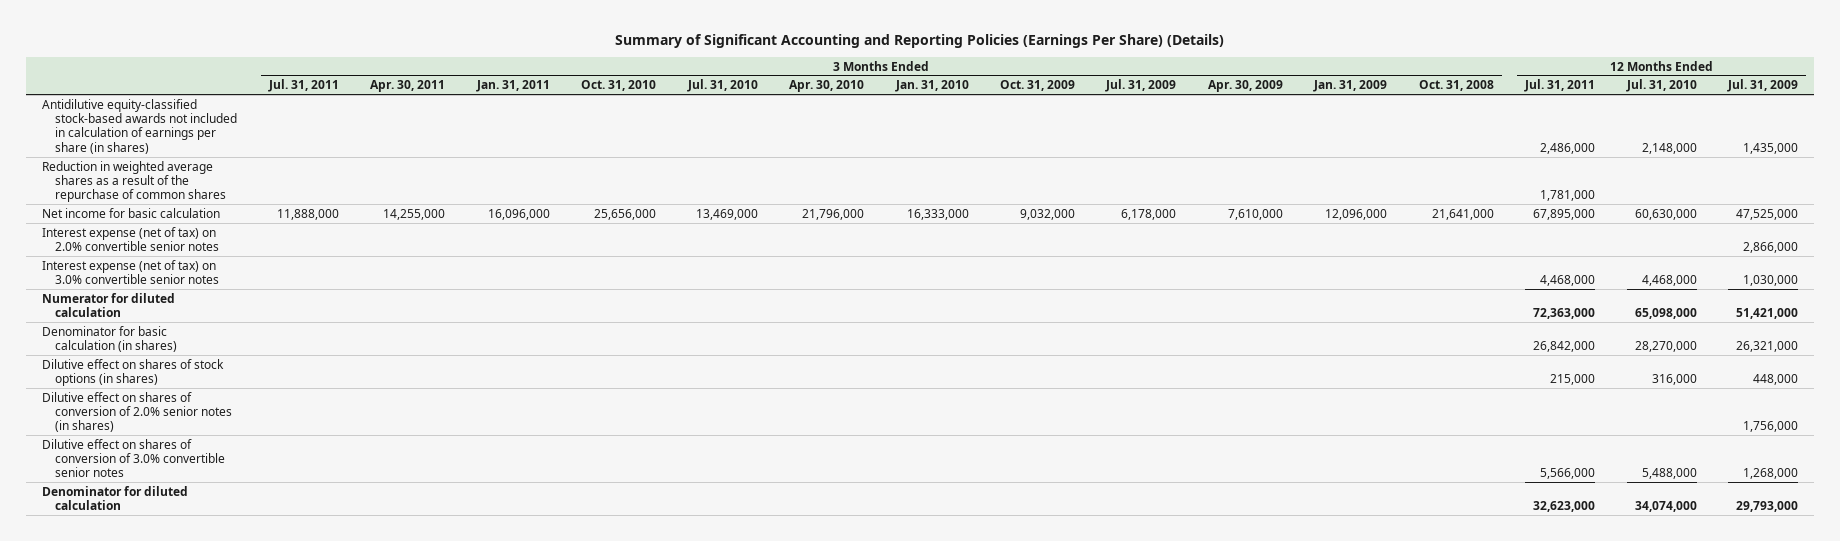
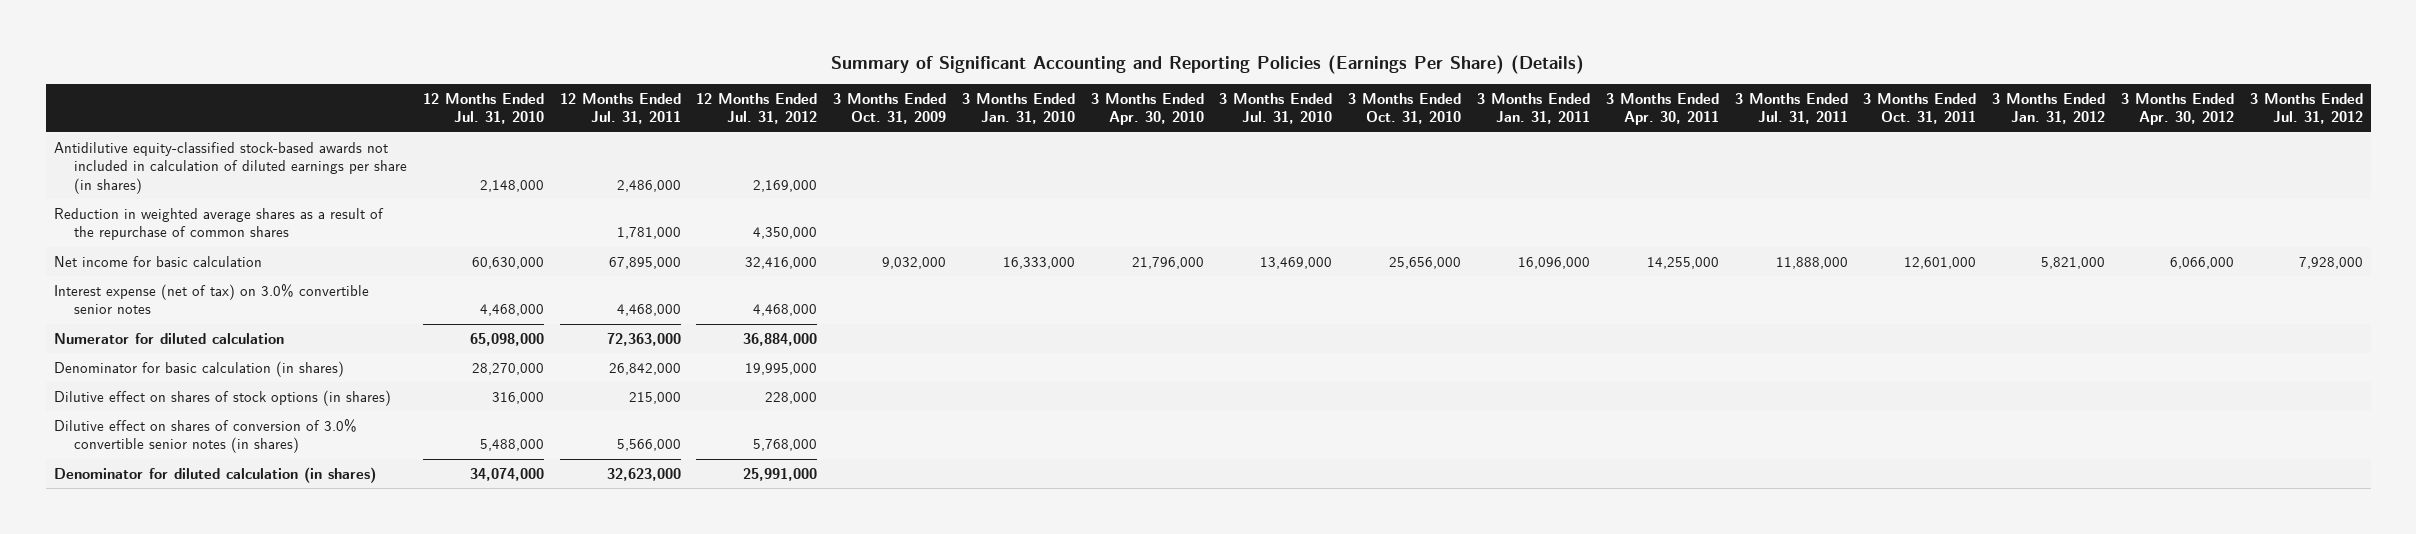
[1105,79,1177,93] Jul. 31, 2009 -> none
[1207,80,1283,93] Apr. 30, 2009 -> none
[1313,80,1388,93] Jan. 31, 2009 -> none
[1418,80,1494,92] Oct. 31, 2008 -> none
[1727,79,1799,93] Jul. 31, 2009 -> none
none -> [696,92,818,125] 12 Months Ended Jul. 31, 2012
none -> [1863,92,1977,125] 3 Months Ended Oct. 31, 2011
none -> [1992,92,2106,125] 3 Months Ended Jan. 31, 2012
none -> [2120,92,2234,126] 3 Months Ended Apr. 30, 2012
none -> [2249,92,2363,125] 3 Months Ended Jul. 31, 2012
[41,98,238,154] Antidilutive equity-classified stock-based awards not included in calculation of earnings per share (in shares) -> [53,141,408,195] Antidilutive equity-classified stock-based awards not included in calculation of diluted earnings per share (in shares)
[41,226,220,251] Interest expense (net of tax) on 2.0% convertible senior notes -> none
[41,391,233,433] Dilutive effect on shares of conversion of 2.0% senior notes (in shares) -> none
[41,438,226,478] Dilutive effect on shares of conversion of 3.0% convertible senior notes -> [53,418,357,454] Dilutive effect on shares of conversion of 3.0% convertible senior notes (in shares)
[41,485,188,510] Denominator for diluted calculation -> [53,466,376,483] Denominator for diluted calculation (in shares)

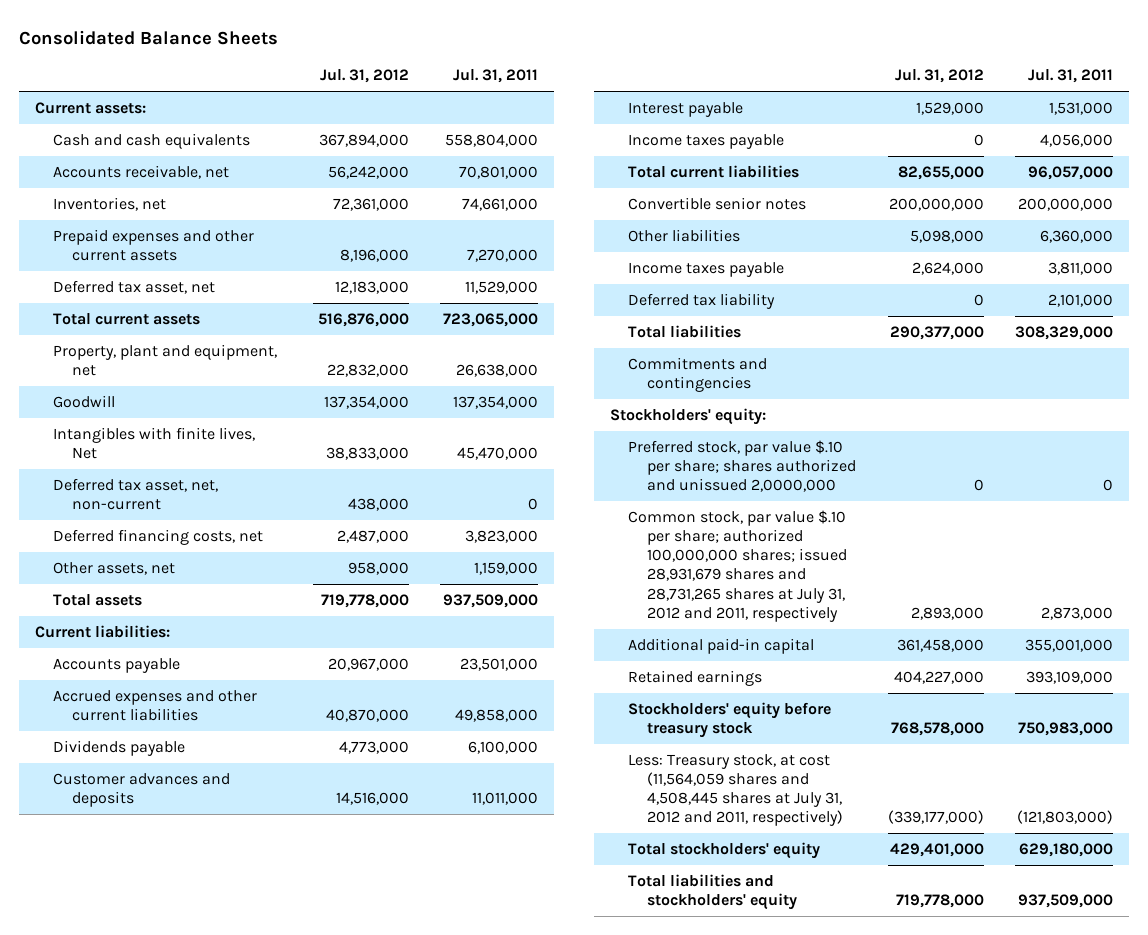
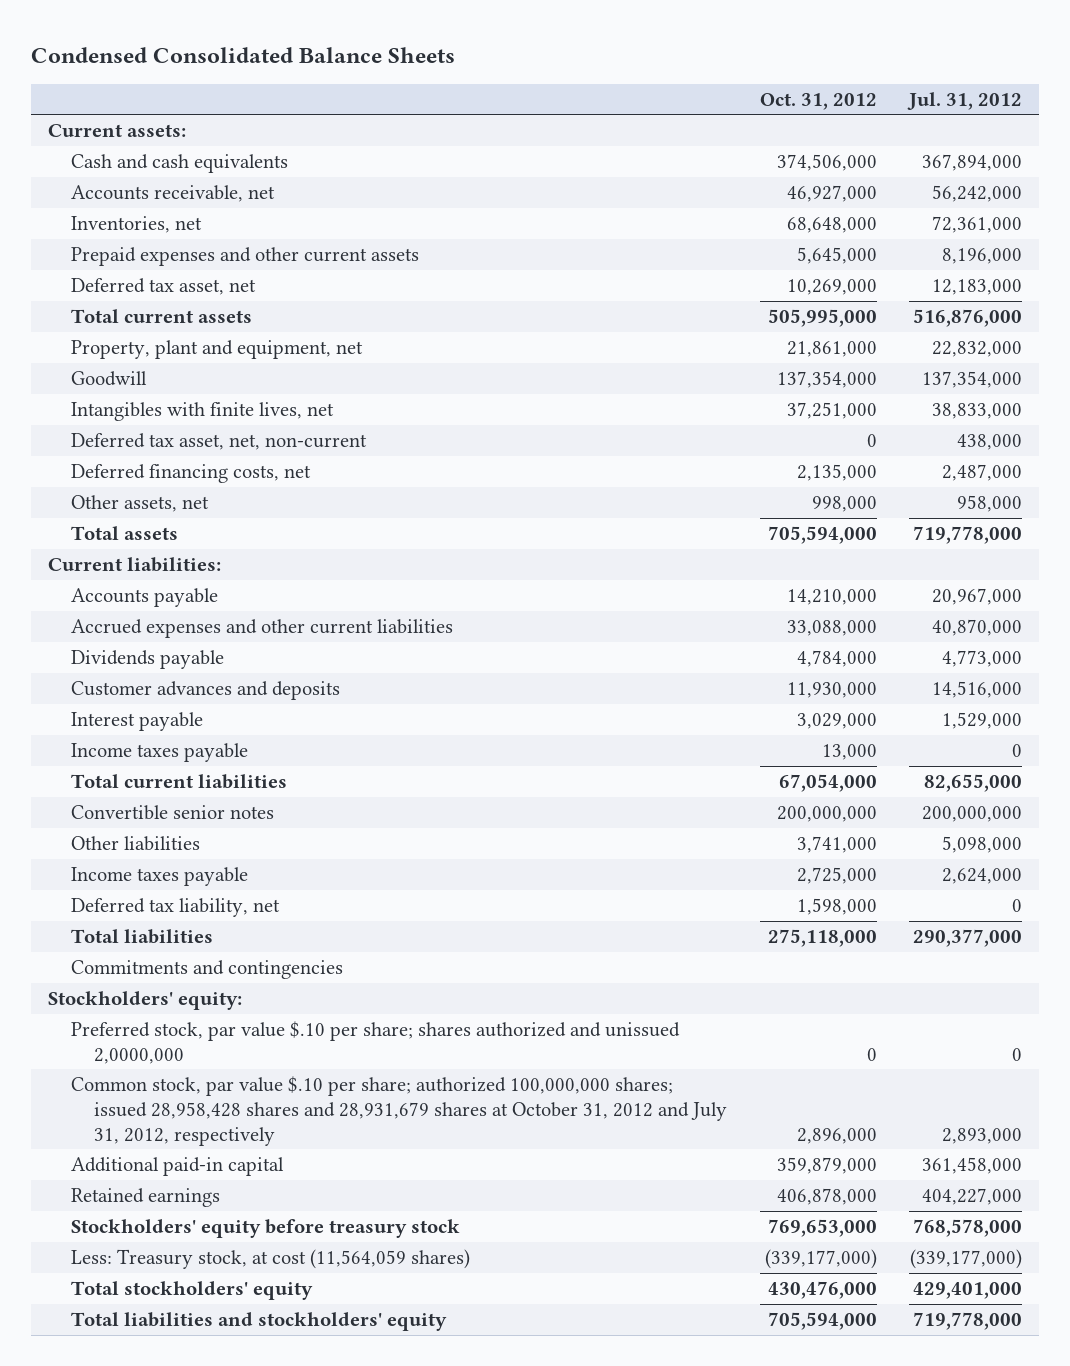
[18,29,278,45] Consolidated Balance Sheets -> [31,47,456,64] Condensed Consolidated Balance Sheets
[453,69,539,84] Jul. 31, 2011 -> none
none -> [759,92,877,110] Oct. 31, 2012
[53,426,256,460] Intangibles with finite lives, Net -> [70,401,334,421] Intangibles with finite lives, net
[628,292,776,309] Deferred tax liability -> [70,897,280,917] Deferred tax liability, net
[628,509,848,622] Common stock, par value $.10 per share; authorized 100,000,000 shares; issued 28,931,679 shares and 28,731,265 shares at July 31, 2012 and 2011, respectively -> [70,1075,727,1146] Common stock, par value $.10 per share; authorized 100,000,000 shares; issued 28,958,428 shares and 28,931,679 shares at October 31, 2012 and July 31, 2012, respectively
[628,753,844,827] Less: Treasury stock, at cost (11,564,059 shares and 4,508,445 shares at July 31, 2012 and 2011, respectively) -> [70,1248,470,1269] Less: Treasury stock, at cost (11,564,059 shares)

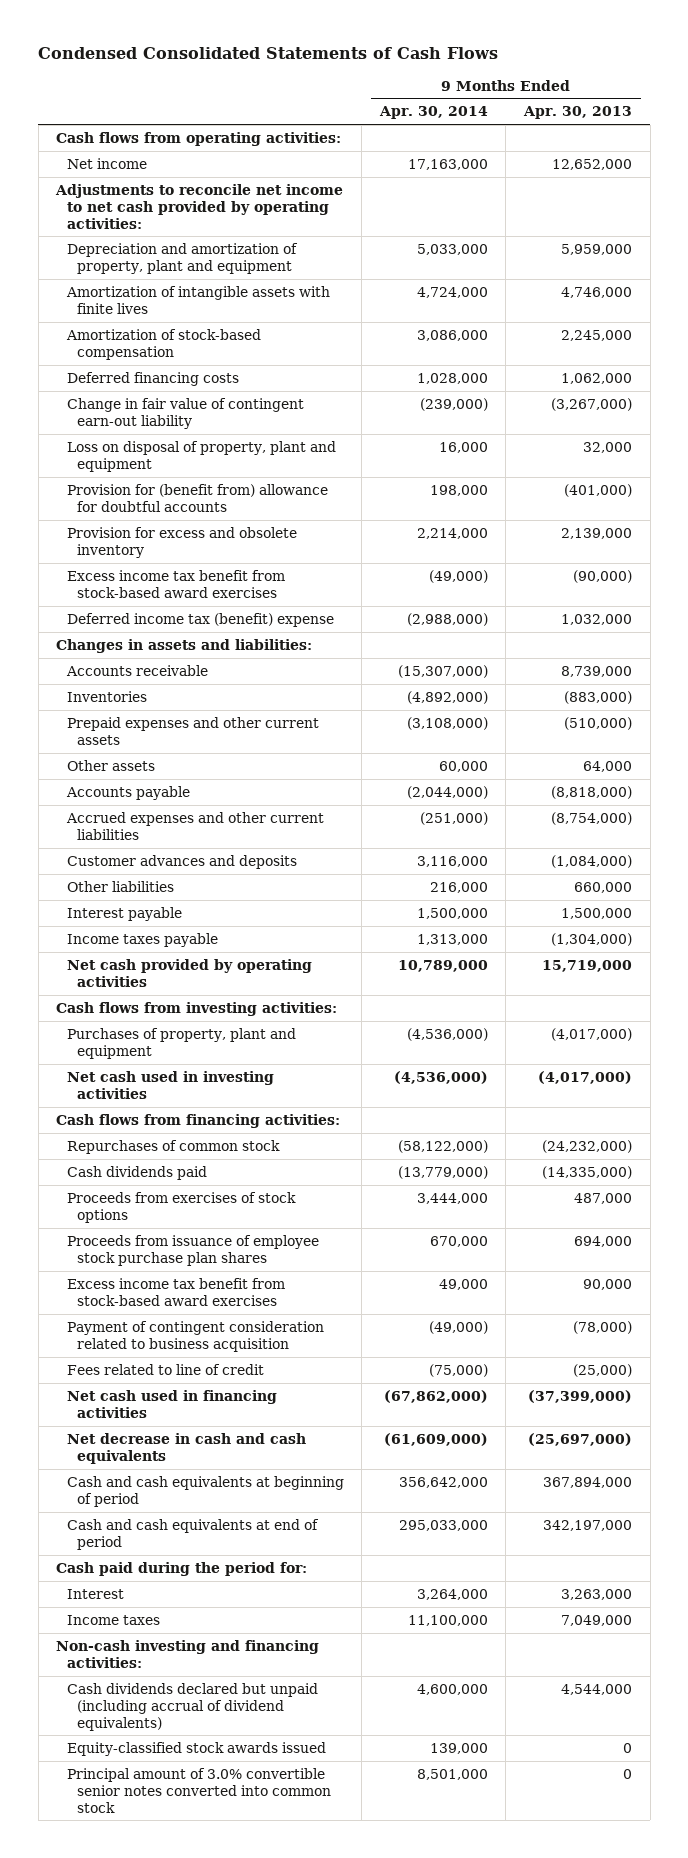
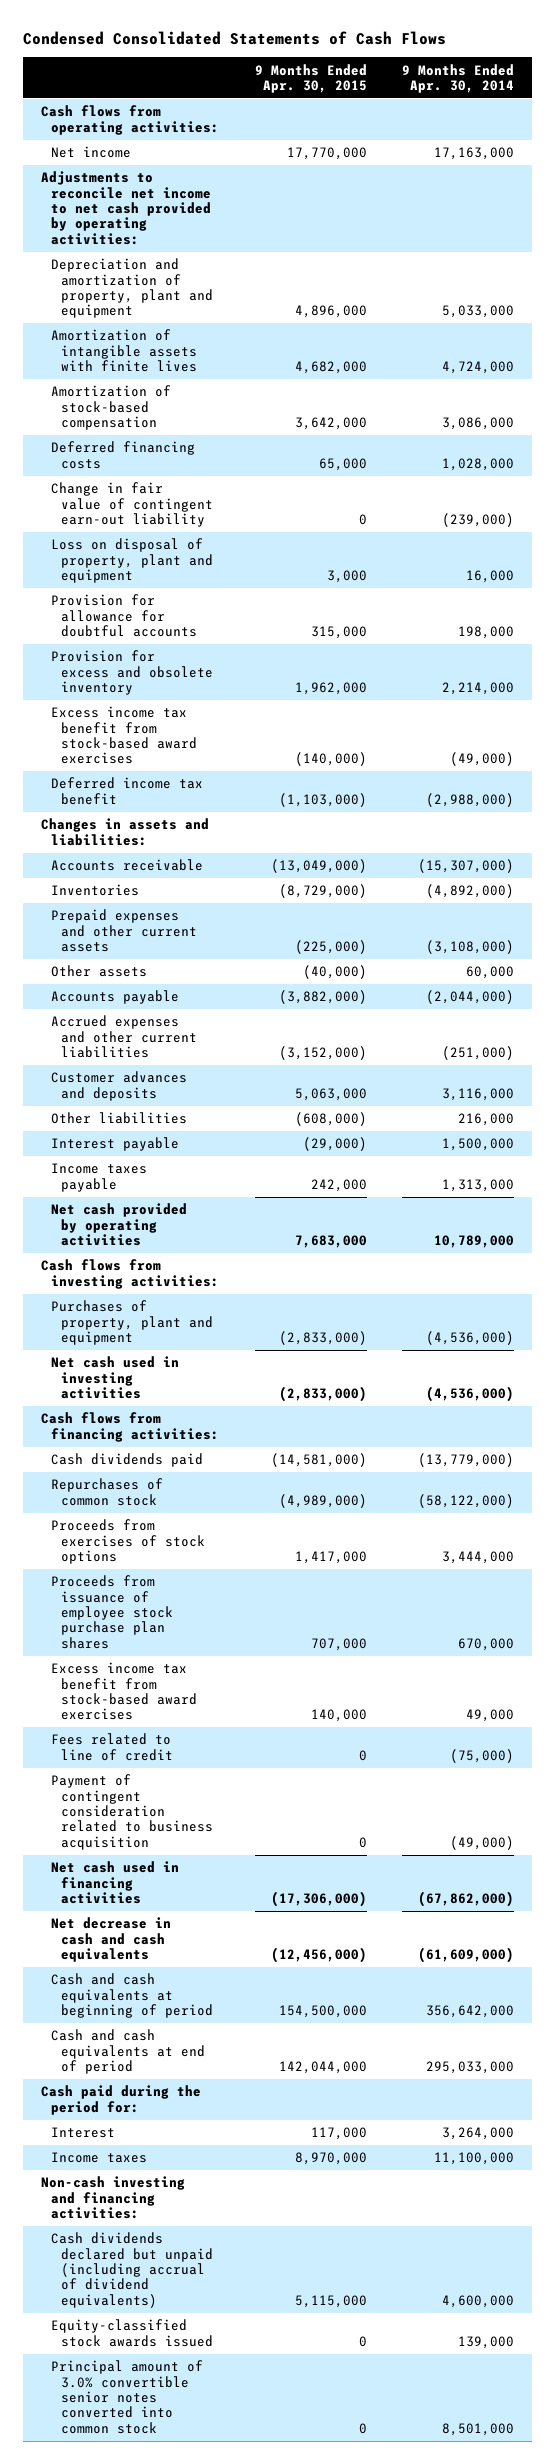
[522,106,632,120] Apr. 30, 2013 -> none
none -> [254,63,367,93] 9 Months Ended Apr. 30, 2015
[66,483,328,512] Provision for (benefit from) allowance for doubtful accounts -> [51,594,198,638] Provision for allowance for doubtful accounts
[66,612,334,627] Deferred income tax (benefit) expense -> [51,777,204,805] Deferred income tax benefit
[66,1139,280,1154] Repurchases of common stock -> [51,1478,164,1506] Repurchases of common stock
[66,1320,324,1352] Payment of contingent consideration related to business acquisition -> [51,1774,214,1850] Payment of contingent consideration related to business acquisition

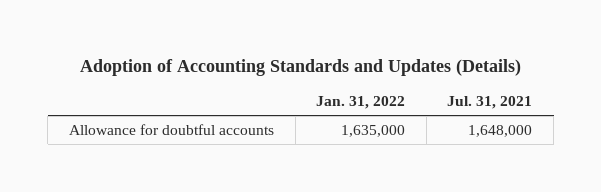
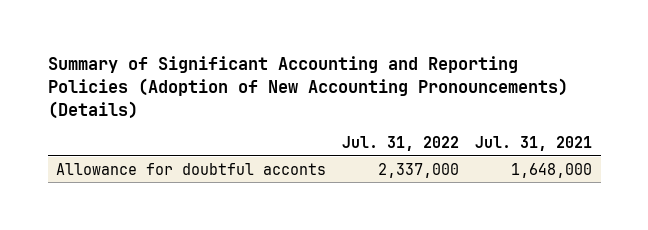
[79,58,521,76] Adoption of Accounting Standards and Updates (Details) -> [47,56,568,119] Summary of Significant Accounting and Reporting Policies (Adoption of New Accounting Pronouncements) (Details)
[316,96,406,110] Jan. 31, 2022 -> none
none -> [342,136,460,152] Jul. 31, 2022
[68,123,274,135] Allowance for doubtful accounts -> [55,163,326,176] Allowance for doubtful acconts

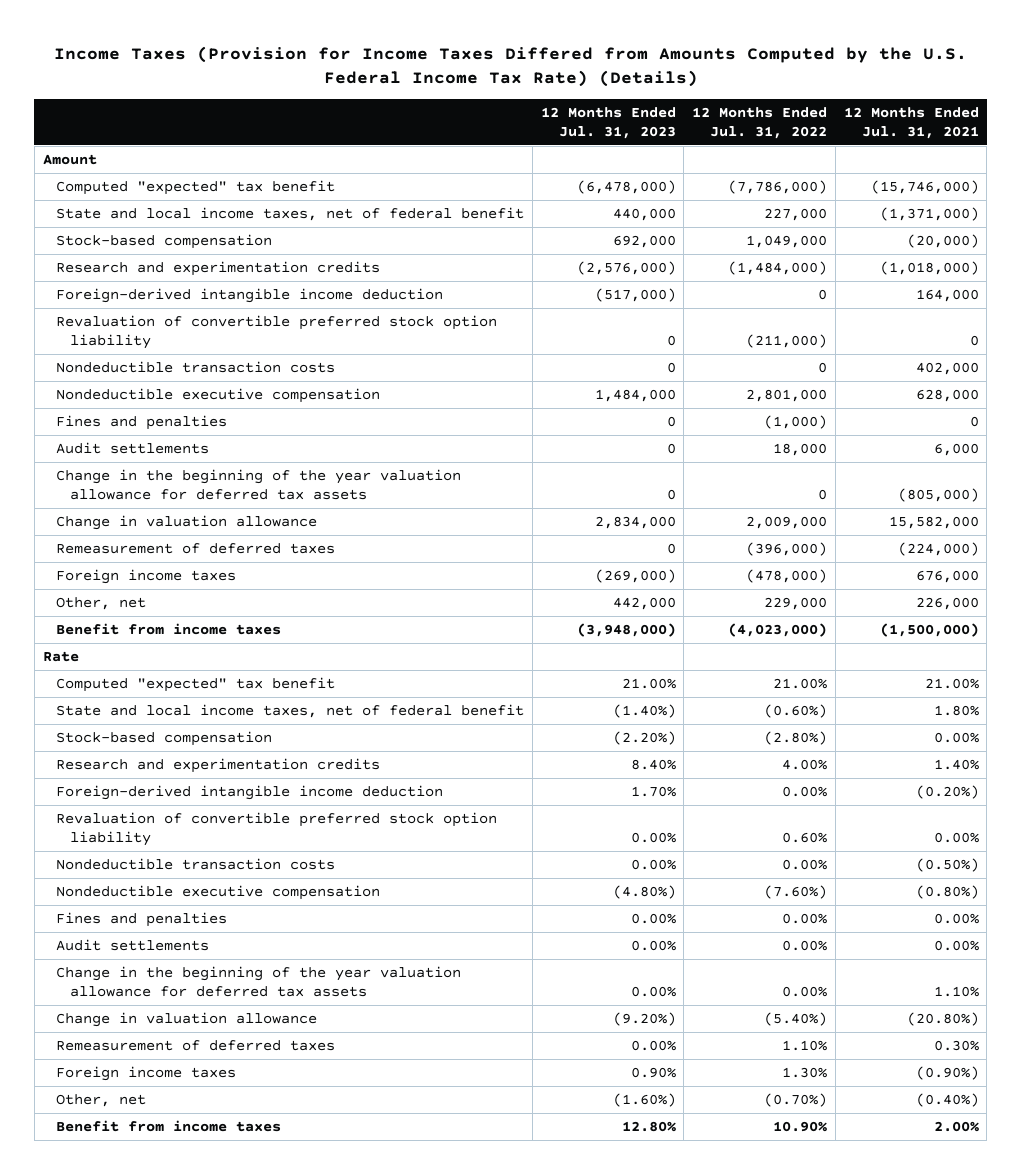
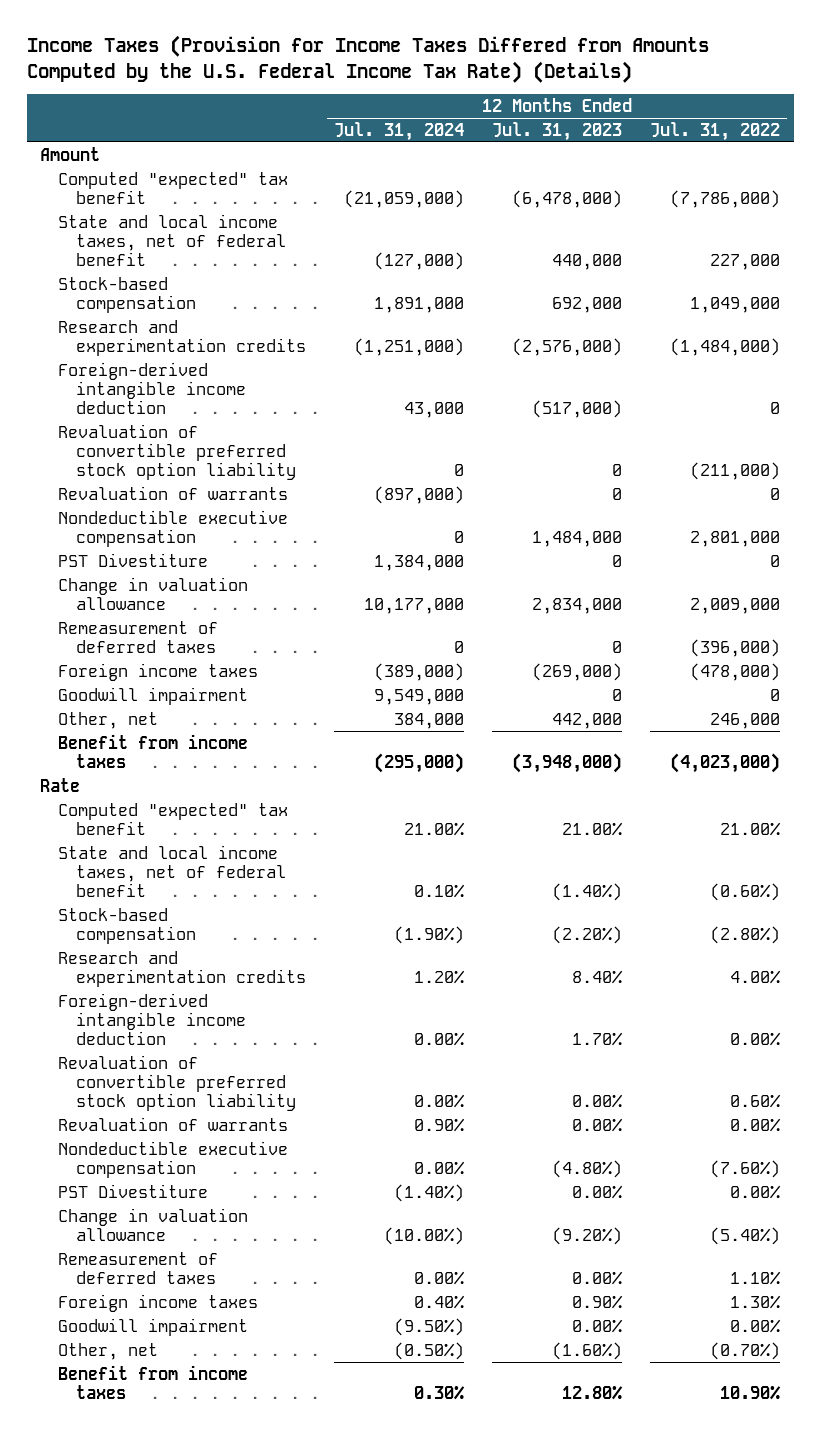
[843,106,979,139] 12 Months Ended Jul. 31, 2021 -> none
none -> [333,121,464,141] Jul. 31, 2024
[56,360,336,373] Nondeductible transaction costs -> [58,485,289,500] Revaluation of warrants
[56,414,228,430] Fines and penalties -> none
[56,441,210,454] Audit settlements -> none
[56,468,462,500] Change in the beginning of the year valuation allowance for deferred tax assets -> [58,552,209,567] PST Divestiture
none -> [58,686,249,705] Goodwill impairment
[764,596,828,610] 229,000 -> [709,712,780,729] 246,000
[56,857,336,870] Nondeductible transaction costs -> [58,1116,289,1131] Revaluation of warrants
[56,911,228,927] Fines and penalties -> none
[56,938,210,951] Audit settlements -> none
[56,965,462,997] Change in the beginning of the year valuation allowance for deferred tax assets -> [58,1183,209,1198] PST Divestiture
none -> [58,1317,249,1336] Goodwill impairment

